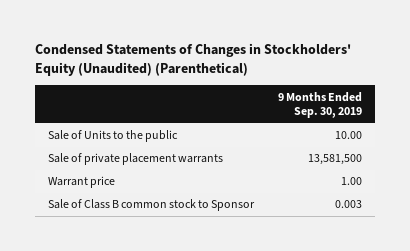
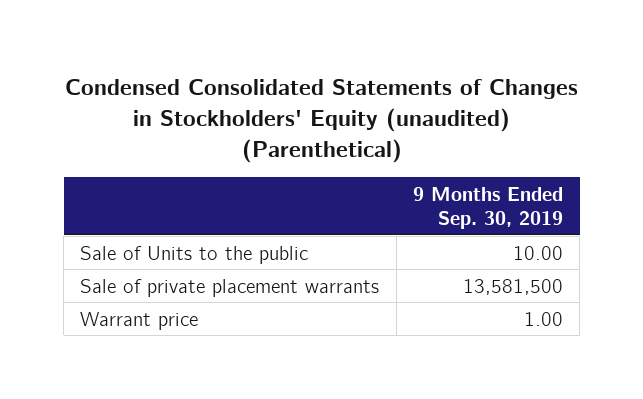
[35,43,352,77] Condensed Statements of Changes in Stockholders' Equity (Unaudited) (Parenthetical) -> [64,78,578,164] Condensed Consolidated Statements of Changes in Stockholders' Equity (unaudited) (Parenthetical)
[47,199,255,212] Sale of Class B common stock to Sponsor -> none

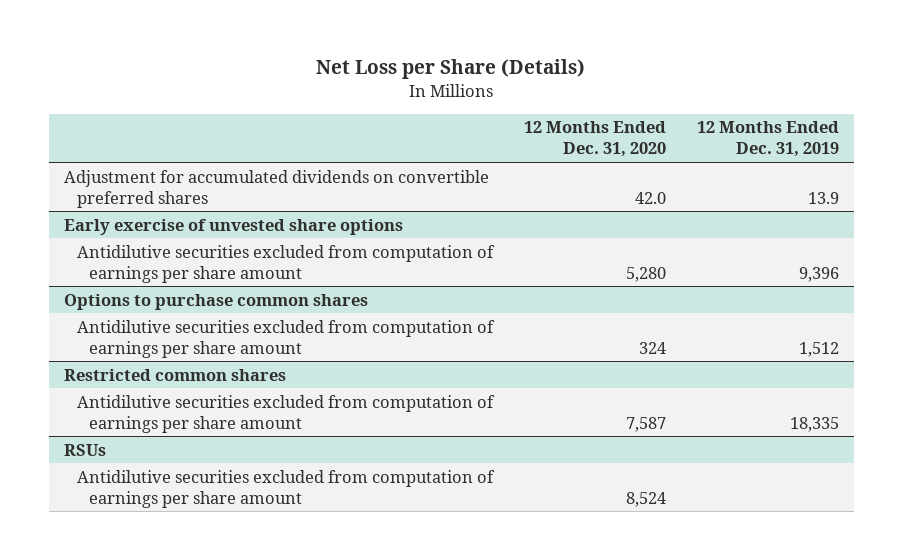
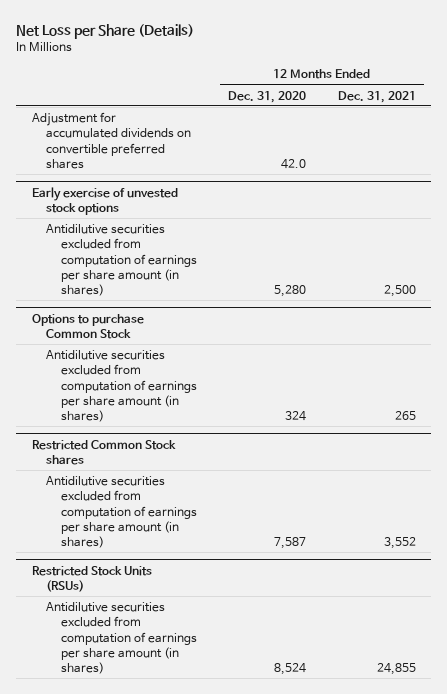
[696,121,839,158] 12 Months Ended Dec. 31, 2019 -> none
none -> [337,90,416,103] Dec. 31, 2021
[64,218,404,235] Early exercise of unvested share options -> [31,186,178,215] Early exercise of unvested stock options
[76,244,495,283] Antidilutive securities excluded from computation of earnings per share amount -> [46,223,197,297] Antidilutive securities excluded from computation of earnings per share amount (in shares)
[64,293,369,310] Options to purchase common shares -> [31,313,144,339] Options to purchase Common Stock
[76,319,495,358] Antidilutive securities excluded from computation of earnings per share amount -> [46,349,197,423] Antidilutive securities excluded from computation of earnings per share amount (in shares)
[64,368,287,381] Restricted common shares -> [31,439,176,465] Restricted Common Stock shares
[76,394,495,433] Antidilutive securities excluded from computation of earnings per share amount -> [46,475,197,549] Antidilutive securities excluded from computation of earnings per share amount (in shares)
[64,443,107,456] RSUs -> [31,565,152,592] Restricted Stock Units (RSUs)
[76,469,495,508] Antidilutive securities excluded from computation of earnings per share amount -> [46,601,197,675] Antidilutive securities excluded from computation of earnings per share amount (in shares)

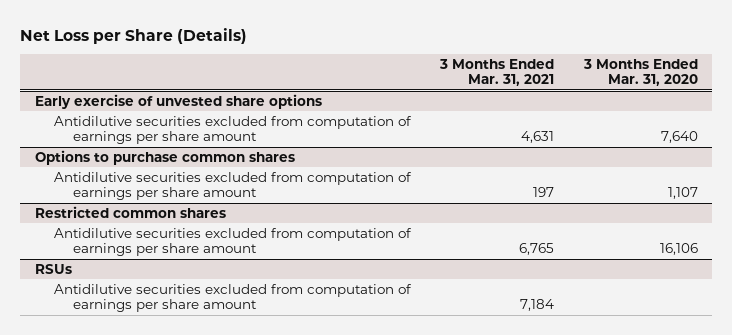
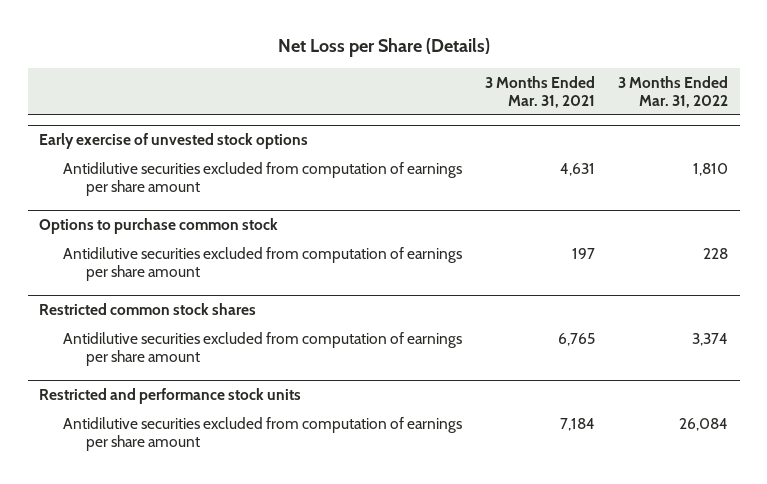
[582,58,698,87] 3 Months Ended Mar. 31, 2020 -> none
none -> [618,75,729,109] 3 Months Ended Mar. 31, 2022
[34,93,322,109] Early exercise of unvested share options -> [39,133,309,150] Early exercise of unvested stock options
[34,149,295,165] Options to purchase common shares -> [39,218,279,235] Options to purchase common stock
[34,205,226,218] Restricted common shares -> [39,303,257,316] Restricted common stock shares
[34,263,72,274] RSUs -> none
none -> [39,388,302,405] Restricted and performance stock units

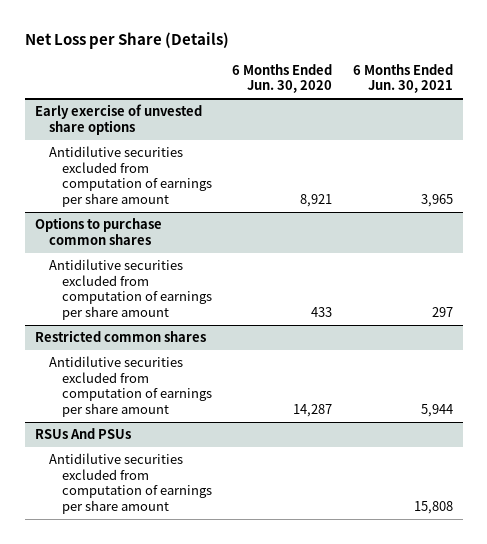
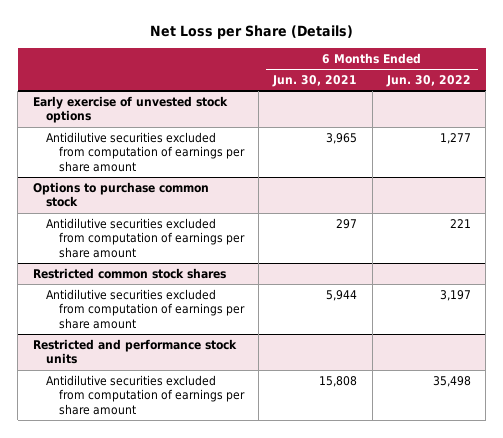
[232,63,333,94] 6 Months Ended Jun. 30, 2020 -> none
none -> [385,75,471,88] Jun. 30, 2022
[34,104,202,135] Early exercise of unvested share options -> [32,95,228,124] Early exercise of unvested stock options
[34,217,162,245] Options to purchase common shares -> [32,181,209,208] Options to purchase common stock
[34,330,206,343] Restricted common shares -> [32,267,226,279] Restricted common stock shares
[34,428,131,440] RSUs And PSUs -> [32,338,237,365] Restricted and performance stock units

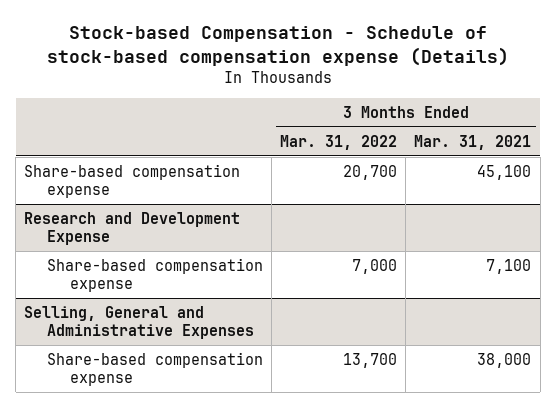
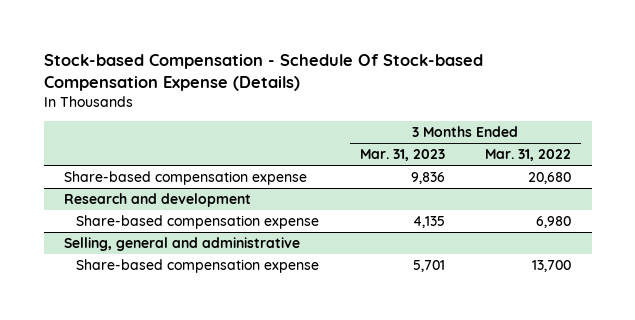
[46,26,509,66] Stock-based Compensation - Schedule of stock-based compensation expense (Details) -> [43,53,483,91] Stock-based Compensation - Schedule Of Stock-based Compensation Expense (Details)
[414,134,532,150] Mar. 31, 2021 -> none
none -> [359,149,445,162] Mar. 31, 2023
[343,164,398,180] 20,700 -> [528,172,572,185] 20,680
[24,211,241,245] Research and Development Expense -> [64,193,252,208] Research and development
[352,258,398,274] 7,000 -> [536,216,572,229] 6,980
[24,305,255,339] Selling, General and Administrative Expenses -> [64,237,301,252] Selling, general and administrative

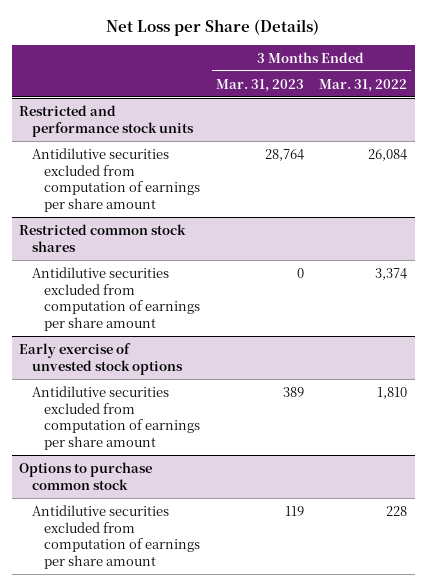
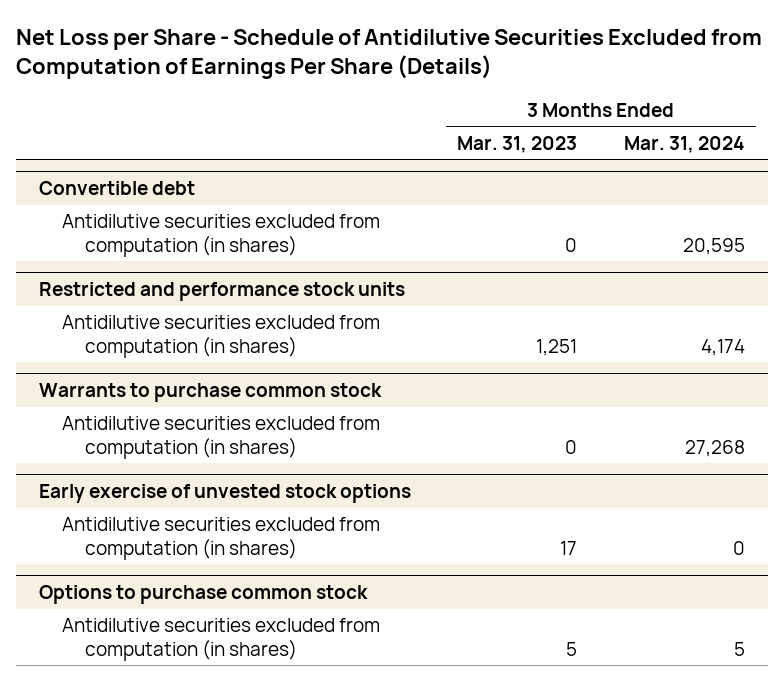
[106,19,320,37] Net Loss per Share (Details) -> [15,29,762,80] Net Loss per Share - Schedule of Antidilutive Securities Excluded from Computation of Earnings Per Share (Details)
[318,78,407,92] Mar. 31, 2022 -> none
none -> [623,135,745,153] Mar. 31, 2024
none -> [38,181,195,196] Convertible debt
none -> [62,214,381,257] Antidilutive securities excluded from computation (in shares)
[19,223,187,252] Restricted common stock shares -> none
[31,147,201,213] Antidilutive securities excluded from computation of earnings per share amount -> [62,315,381,358] Antidilutive securities excluded from computation (in shares)
[264,148,304,161] 28,764 -> [536,338,578,356] 1,251
none -> [38,383,382,403] Warrants to purchase common stock
[31,266,201,332] Antidilutive securities excluded from computation of earnings per share amount -> [62,416,381,459] Antidilutive securities excluded from computation (in shares)
[31,385,201,451] Antidilutive securities excluded from computation of earnings per share amount -> [62,517,381,560] Antidilutive securities excluded from computation (in shares)
[282,386,304,397] 389 -> [560,540,578,555] 17
[31,504,201,570] Antidilutive securities excluded from computation of earnings per share amount -> [62,618,381,661] Antidilutive securities excluded from computation (in shares)
[284,505,304,516] 119 -> [566,641,578,656] 5

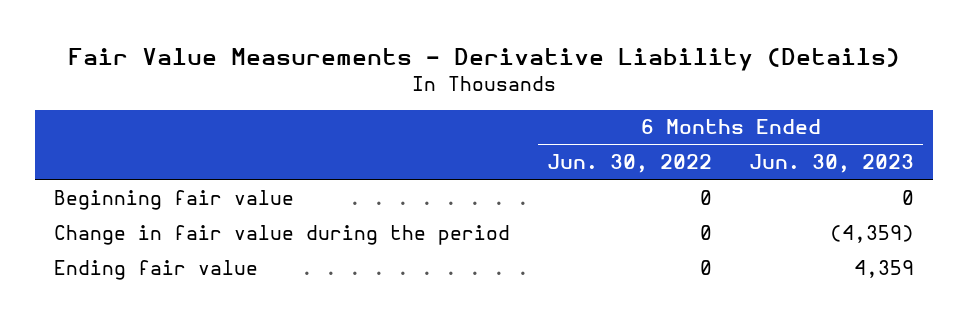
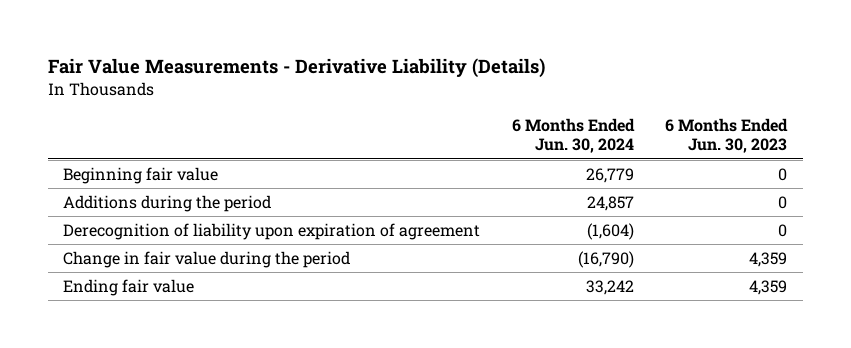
[547,153,713,173] Jun. 30, 2022 -> none
none -> [511,117,635,154] 6 Months Ended Jun. 30, 2024
none -> [63,194,272,212] Additions during the period
none -> [63,222,481,240] Derecognition of liability upon expiration of agreement
[830,224,915,243] (4,359) -> [749,251,788,267] 4,359

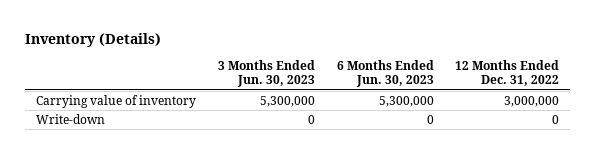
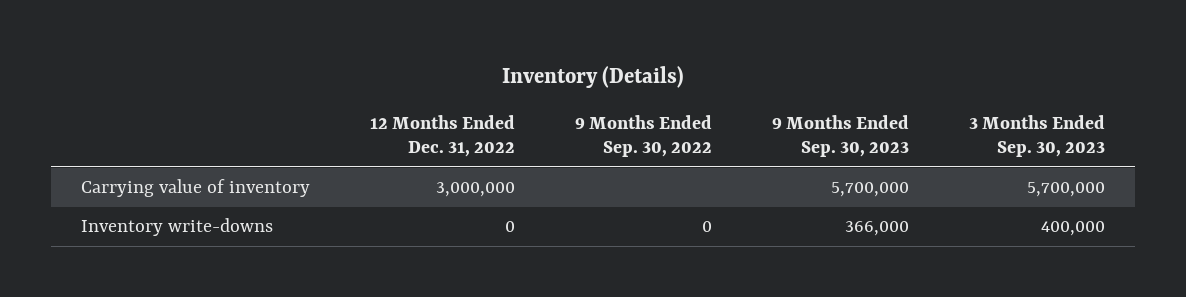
[217,59,315,88] 3 Months Ended Jun. 30, 2023 -> none
[336,59,434,88] 6 Months Ended Jun. 30, 2023 -> none
none -> [575,115,713,158] 9 Months Ended Sep. 30, 2022
none -> [771,115,909,158] 9 Months Ended Sep. 30, 2023
none -> [968,115,1105,158] 3 Months Ended Sep. 30, 2023
[35,113,105,124] Write-down -> [81,218,274,237] Inventory write-downs

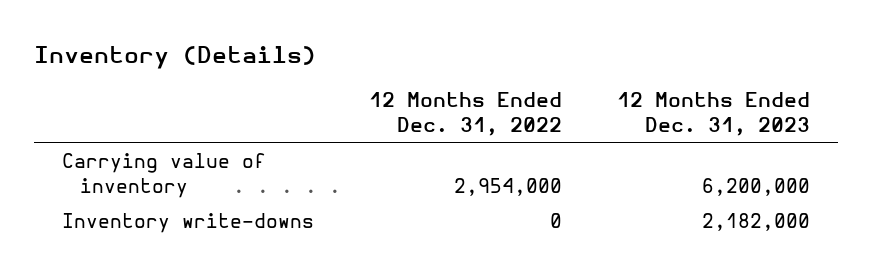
[575,115,713,158] 9 Months Ended Sep. 30, 2022 -> none
[771,115,909,158] 9 Months Ended Sep. 30, 2023 -> none
[968,115,1105,158] 3 Months Ended Sep. 30, 2023 -> none
none -> [617,92,811,136] 12 Months Ended Dec. 31, 2023
[436,182,516,198] 3,000,000 -> [453,177,562,196] 2,954,000

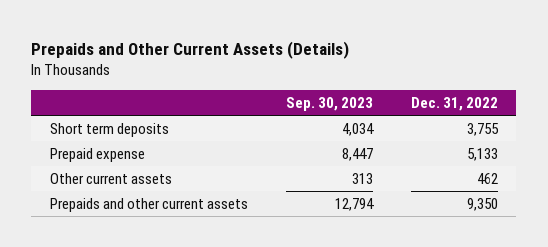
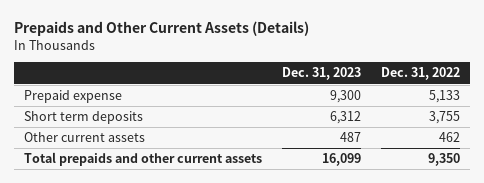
[285,96,373,111] Sep. 30, 2023 -> none
none -> [281,67,361,81] Dec. 31, 2023
[50,123,170,138] Short term deposits -> [24,111,144,125] Short term deposits
[50,198,249,213] Prepaids and other current assets -> [24,152,263,167] Total prepaids and other current assets

